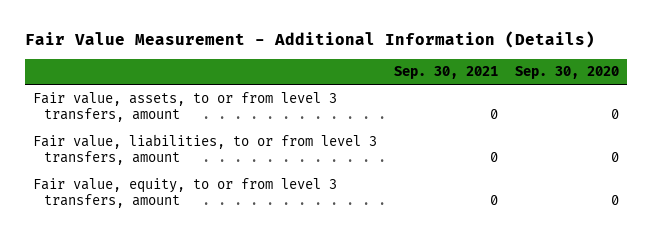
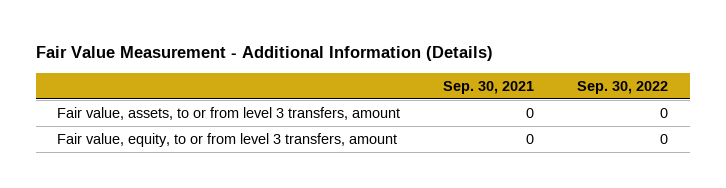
[514,66,619,80] Sep. 30, 2020 -> none
none -> [577,80,669,94] Sep. 30, 2022
[33,133,378,166] Fair value, liabilities, to or from level 3 transfers, amount -> none

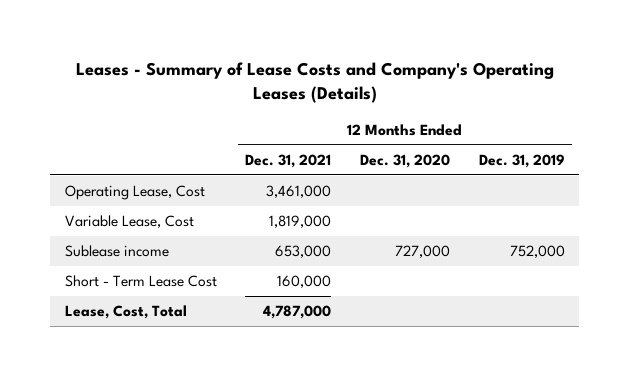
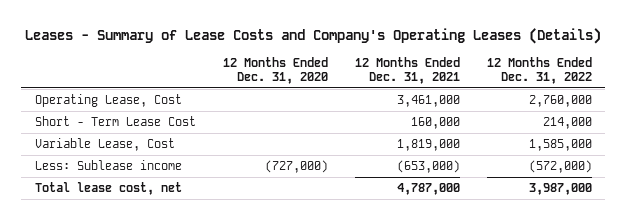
[478,153,565,168] Dec. 31, 2019 -> none
none -> [486,56,592,84] 12 Months Ended Dec. 31, 2022
[64,245,169,258] Sublease income -> none
[64,215,194,229] Variable Lease, Cost -> [34,138,175,152] Variable Lease, Cost
none -> [34,160,182,171] Less: Sublease income
[64,305,187,320] Lease, Cost, Total -> [34,182,182,196] Total lease cost, net

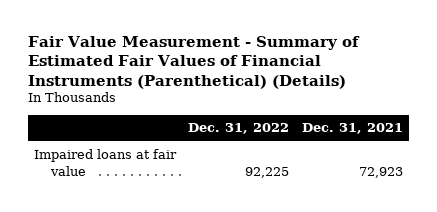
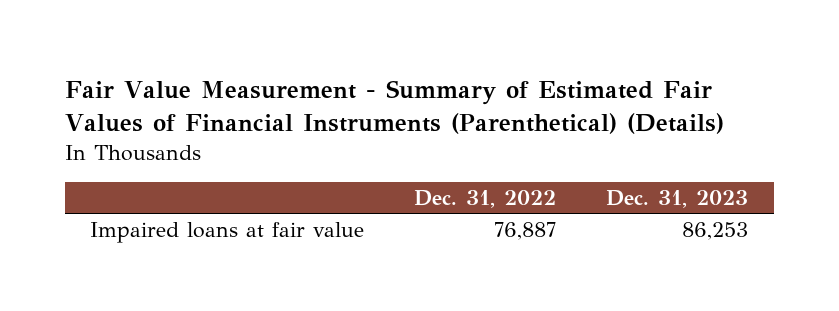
[301,123,403,135] Dec. 31, 2021 -> none
none -> [606,189,749,208] Dec. 31, 2023
[245,166,290,178] 92,225 -> [494,222,557,241] 76,887

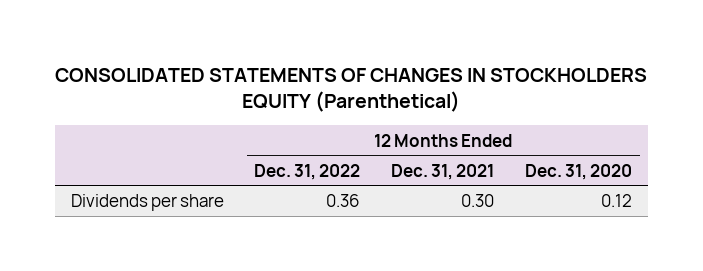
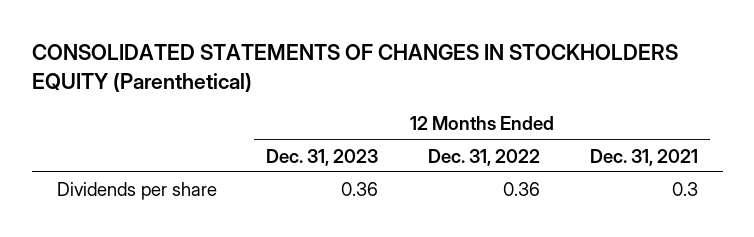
[525,163,633,180] Dec. 31, 2020 -> none
none -> [266,148,379,166] Dec. 31, 2023
[461,194,495,208] 0.30 -> [671,181,698,196] 0.3

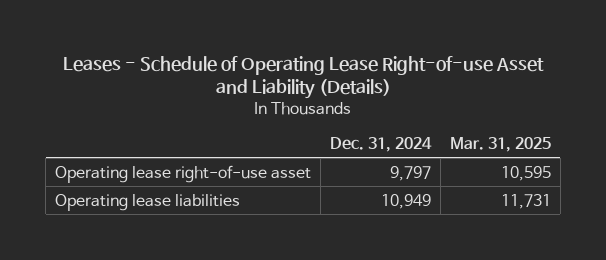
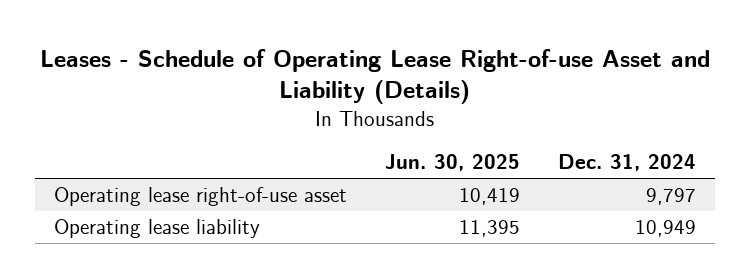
[449,136,551,152] Mar. 31, 2025 -> none
none -> [385,154,521,172] Jun. 30, 2025
[55,193,241,211] Operating lease liabilities -> [53,219,260,239] Operating lease liability

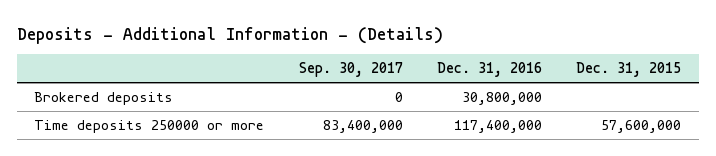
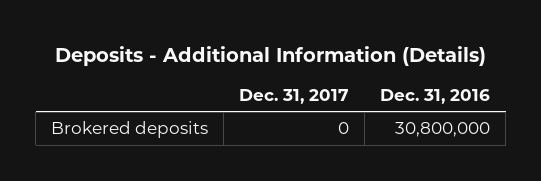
[17,26,444,44] Deposits - Additional Information - (Details) -> [54,45,486,66] Deposits - Additional Information (Details)
[298,62,403,78] Sep. 30, 2017 -> none
[576,62,682,78] Dec. 31, 2015 -> none
none -> [239,88,350,104] Dec. 31, 2017
[34,120,265,134] Time deposits 250000 or more -> none

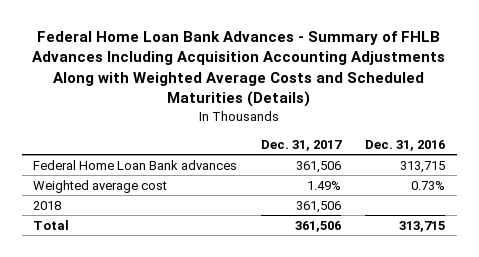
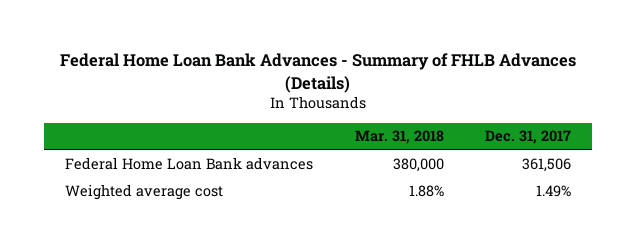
[32,30,446,108] Federal Home Loan Bank Advances - Summary of FHLB Advances Including Acquisition Accounting Adjustments Along with Weighted Average Costs and Scheduled Maturities (Details) -> [60,53,577,93] Federal Home Loan Bank Advances - Summary of FHLB Advances (Details)
[365,139,446,151] Dec. 31, 2016 -> none
none -> [354,130,444,145] Mar. 31, 2018
[33,200,62,210] 2018 -> none
[33,219,70,230] Total -> none

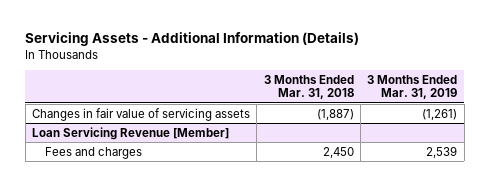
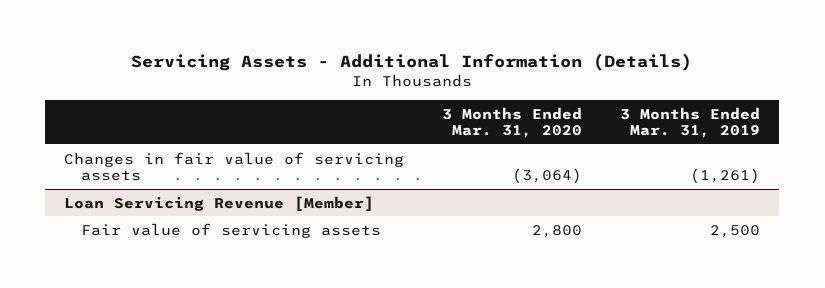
[263,74,354,100] 3 Months Ended Mar. 31, 2018 -> none
none -> [442,106,583,138] 3 Months Ended Mar. 31, 2020
[44,146,142,159] Fees and charges -> none
none -> [81,222,382,238] Fair value of servicing assets

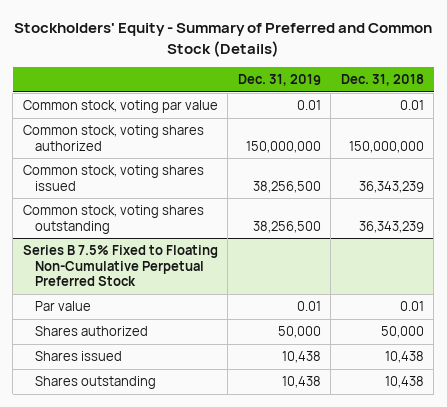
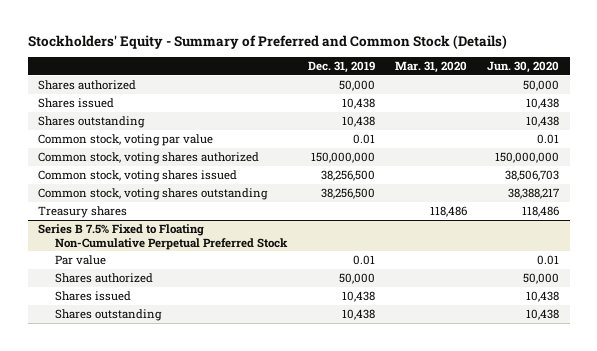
[340,73,424,86] Dec. 31, 2018 -> none
none -> [394,61,467,74] Mar. 31, 2020
none -> [487,61,560,74] Jun. 30, 2020
none -> [37,80,136,91] Shares authorized
none -> [37,98,114,109] Shares issued
none -> [37,116,145,129] Shares outstanding
none -> [37,206,127,219] Treasury shares

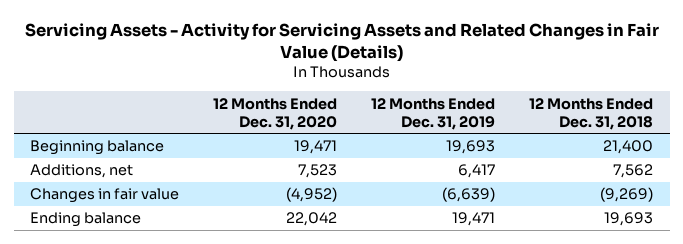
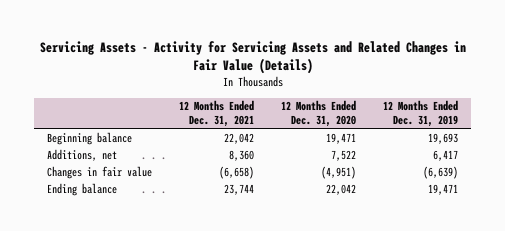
[528,97,653,130] 12 Months Ended Dec. 31, 2018 -> none
none -> [179,100,255,127] 12 Months Ended Dec. 31, 2021
[298,164,338,179] 7,523 -> [330,149,356,161] 7,522
[286,187,338,203] (4,952) -> [320,165,356,179] (4,951)

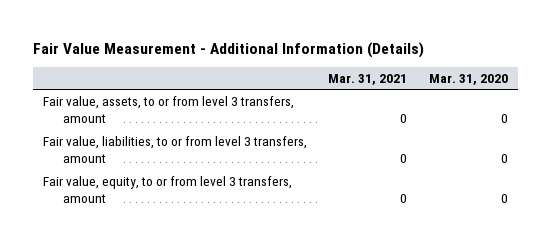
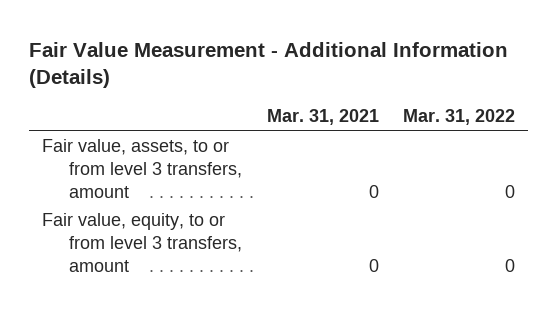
[428,73,508,85] Mar. 31, 2020 -> none
none -> [403,109,516,126] Mar. 31, 2022
[43,136,308,164] Fair value, liabilities, to or from level 3 transfers, amount -> none

